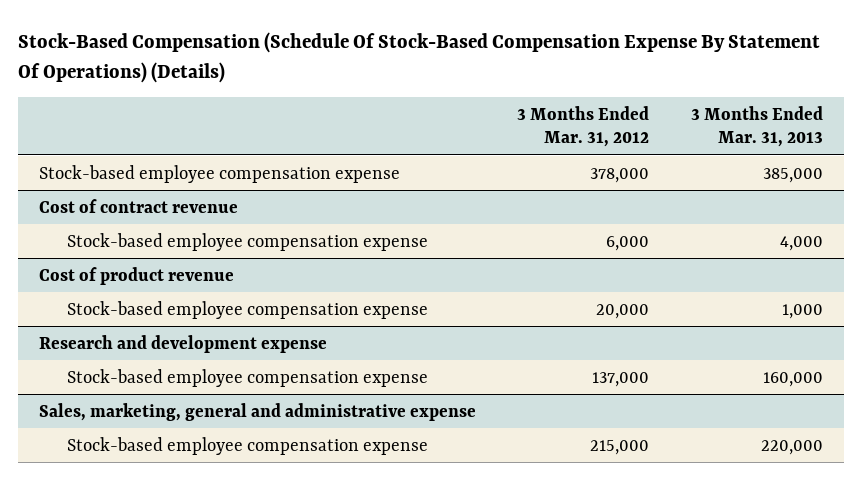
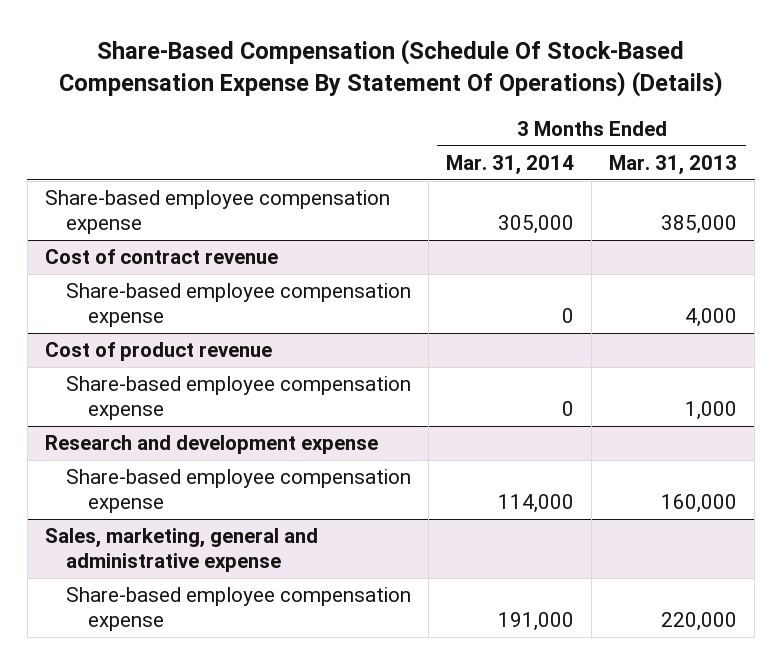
[17,31,820,83] Stock-Based Compensation (Schedule Of Stock-Based Compensation Expense By Statement Of Operations) (Details) -> [58,38,723,97] Share-Based Compensation (Schedule Of Stock-Based Compensation Expense By Statement Of Operations) (Details)
[517,105,650,148] 3 Months Ended Mar. 31, 2012 -> none
none -> [446,154,575,175] Mar. 31, 2014
[38,164,400,183] Stock-based employee compensation expense -> [44,190,390,235] Share-based employee compensation expense
[66,232,428,251] Stock-based employee compensation expense -> [66,283,412,328] Share-based employee compensation expense
[66,300,428,319] Stock-based employee compensation expense -> [66,376,412,421] Share-based employee compensation expense
[66,368,428,387] Stock-based employee compensation expense -> [66,469,412,514] Share-based employee compensation expense
[66,436,428,455] Stock-based employee compensation expense -> [66,587,412,632] Share-based employee compensation expense

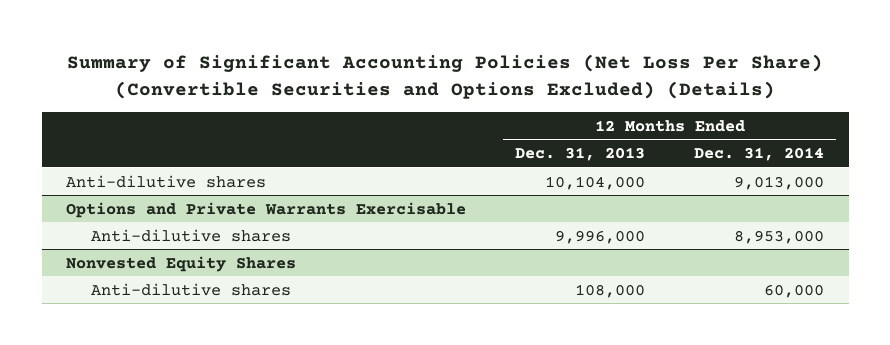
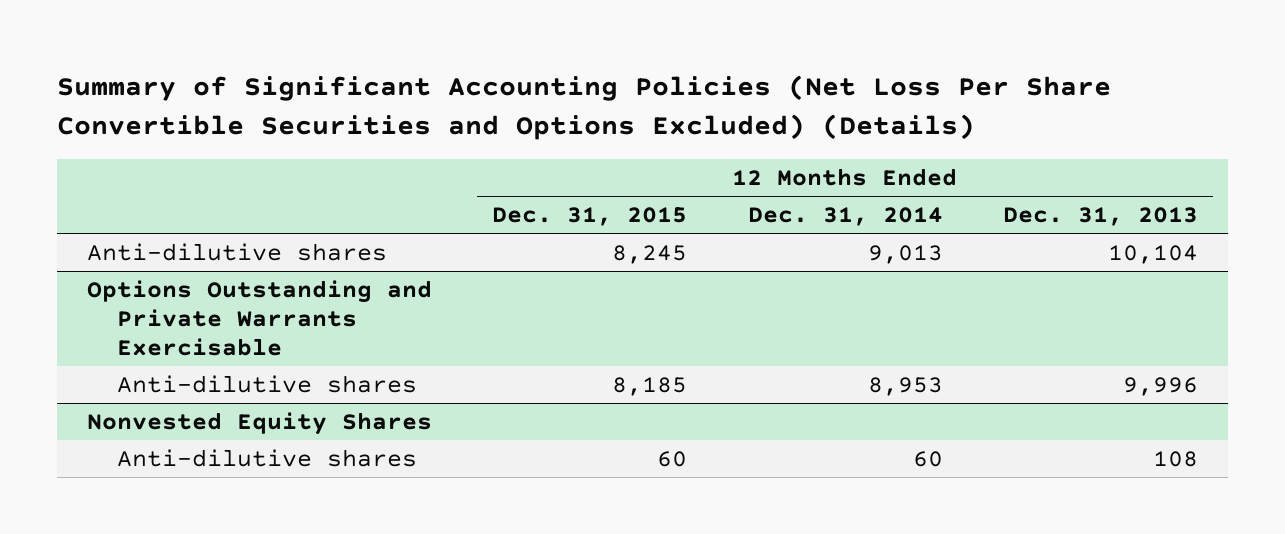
[67,54,824,99] Summary of Significant Accounting Policies (Net Loss Per Share) (Convertible Securities and Options Excluded) (Details) -> [56,75,1111,140] Summary of Significant Accounting Policies (Net Loss Per Share Convertible Securities and Options Excluded) (Details)
none -> [492,206,688,226] Dec. 31, 2015
[545,175,646,190] 10,104,000 -> [1108,244,1199,264] 10,104
[734,175,825,190] 9,013,000 -> [867,244,943,264] 9,013
[66,201,467,218] Options and Private Warrants Exercisable -> [86,279,432,356] Options Outstanding and Private Warrants Exercisable
[555,229,646,244] 9,996,000 -> [1123,376,1199,396] 9,996
[734,229,825,244] 8,953,000 -> [867,376,943,396] 8,953
[575,283,646,298] 108,000 -> [1153,450,1199,467] 108
[764,283,825,298] 60,000 -> [912,450,943,467] 60

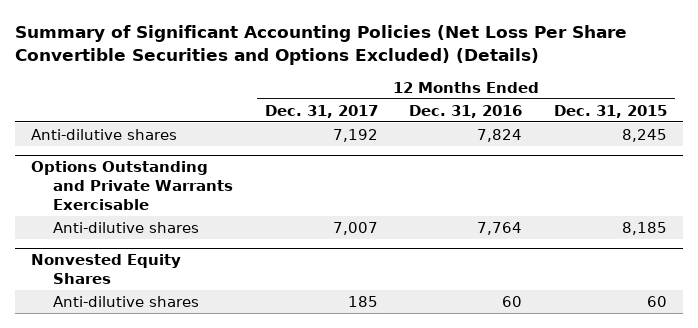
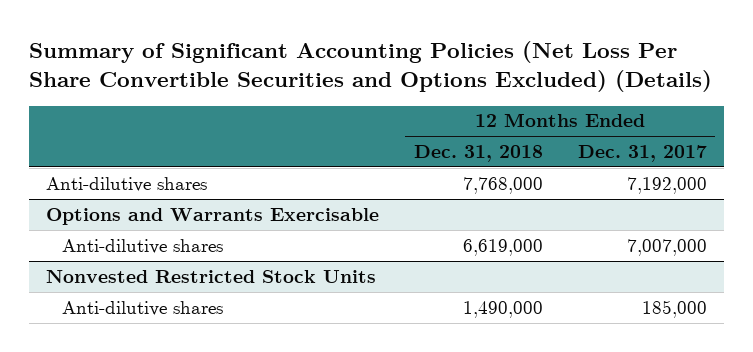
[409,104,523,118] Dec. 31, 2016 -> none
[554,104,668,118] Dec. 31, 2015 -> none
none -> [414,144,544,162] Dec. 31, 2018
[332,128,378,142] 7,192 -> [626,176,707,194] 7,192,000
[31,161,233,210] Options Outstanding and Private Warrants Exercisable -> [46,207,380,225] Options and Warrants Exercisable
[332,221,378,235] 7,007 -> [626,238,707,256] 7,007,000
[31,254,182,285] Nonvested Equity Shares -> [46,269,377,283] Nonvested Restricted Stock Units
[347,295,378,307] 185 -> [641,299,707,318] 185,000

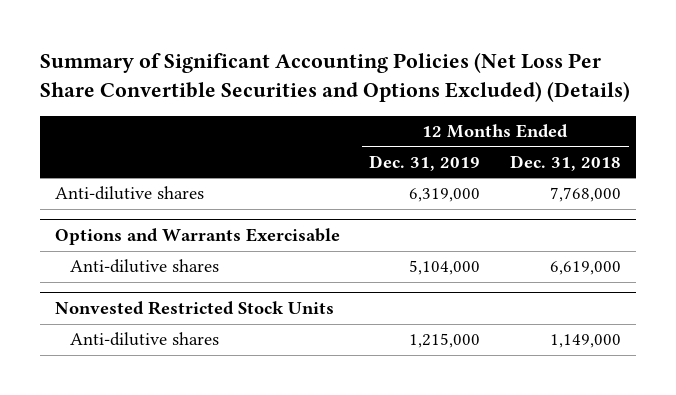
[577,144,707,162] Dec. 31, 2017 -> none
none -> [369,155,481,172] Dec. 31, 2019
[463,300,544,318] 1,490,000 -> [550,334,622,349] 1,149,000

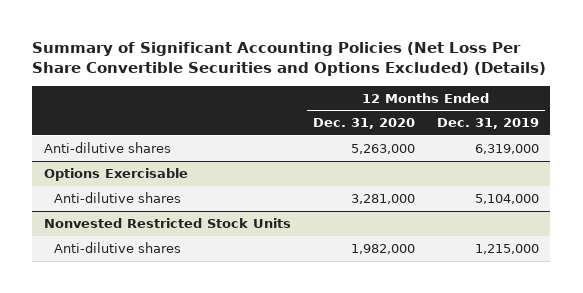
[510,155,622,172] Dec. 31, 2018 -> none
none -> [312,118,415,130] Dec. 31, 2020
[54,228,340,246] Options and Warrants Exercisable -> [43,167,188,181] Options Exercisable

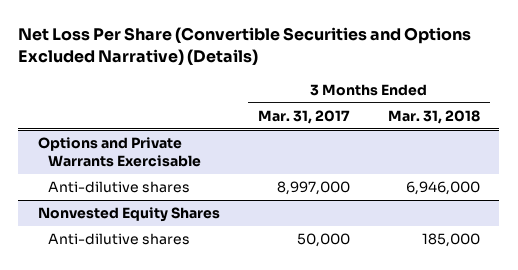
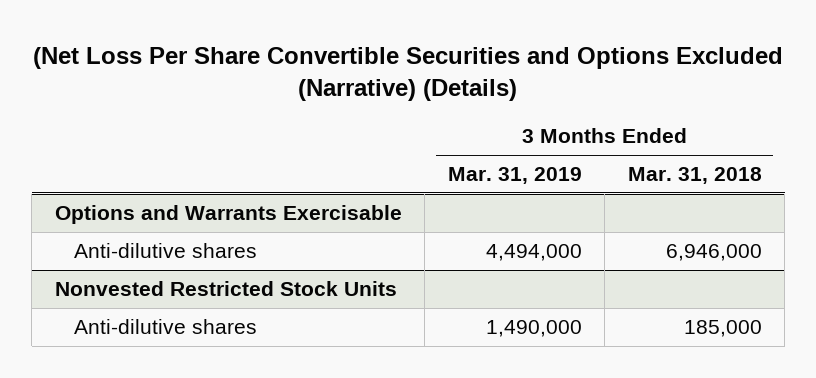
[18,27,472,66] Net Loss Per Share (Convertible Securities and Options Excluded Narrative) (Details) -> [33,47,784,102] (Net Loss Per Share Convertible Securities and Options Excluded (Narrative) (Details)
[257,109,350,124] Mar. 31, 2017 -> none
none -> [447,167,582,185] Mar. 31, 2019
[37,137,201,167] Options and Private Warrants Exercisable -> [54,205,402,225] Options and Warrants Exercisable
[37,207,220,223] Nonvested Equity Shares -> [54,281,397,297] Nonvested Restricted Stock Units

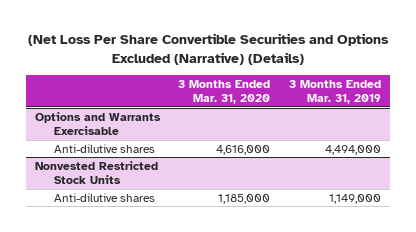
[627,167,762,185] Mar. 31, 2018 -> none
none -> [178,79,271,105] 3 Months Ended Mar. 31, 2020
[485,320,582,338] 1,490,000 -> [328,193,381,204] 1,149,000

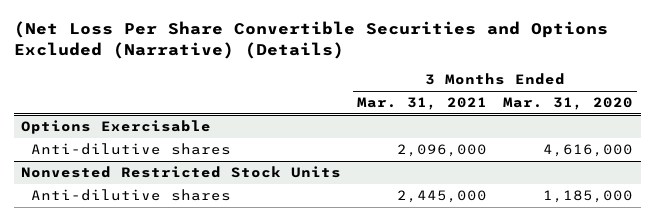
[288,79,381,105] 3 Months Ended Mar. 31, 2019 -> none
none -> [357,97,488,111] Mar. 31, 2021
[34,111,161,135] Options and Warrants Exercisable -> [21,120,212,135] Options Exercisable

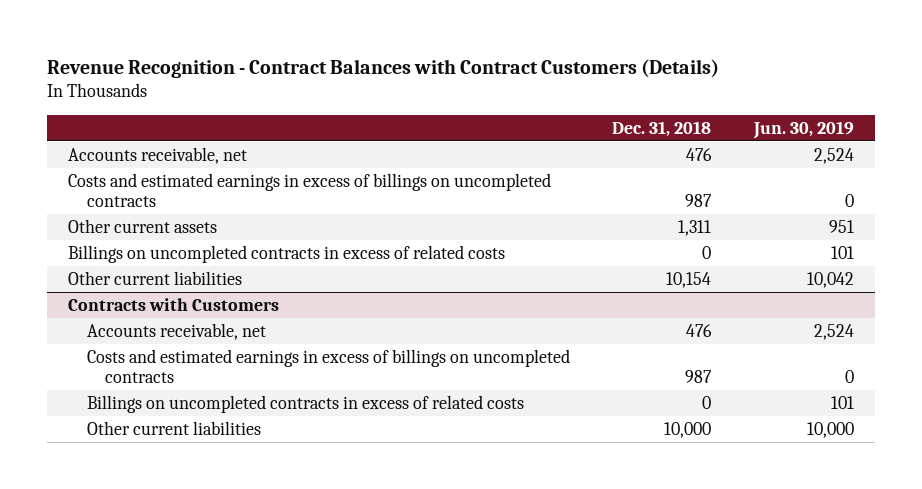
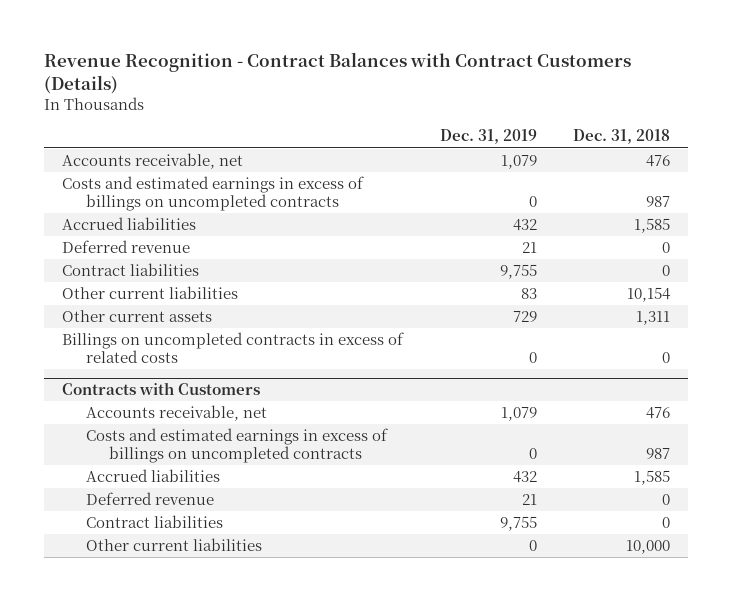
[752,120,854,139] Jun. 30, 2019 -> none
none -> [439,129,537,145] Dec. 31, 2019
none -> [62,217,197,231] Accrued liabilities
none -> [62,240,191,254] Deferred revenue
none -> [62,263,200,277] Contract liabilities
[68,271,243,286] Other current liabilities -> [62,286,239,300] Other current liabilities
none -> [85,469,220,483] Accrued liabilities
none -> [85,492,214,506] Deferred revenue
[86,395,524,414] Billings on uncompleted contracts in excess of related costs -> [85,515,223,529] Contract liabilities

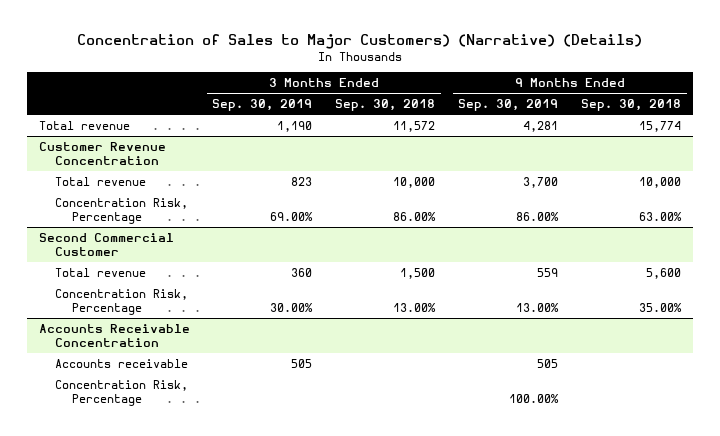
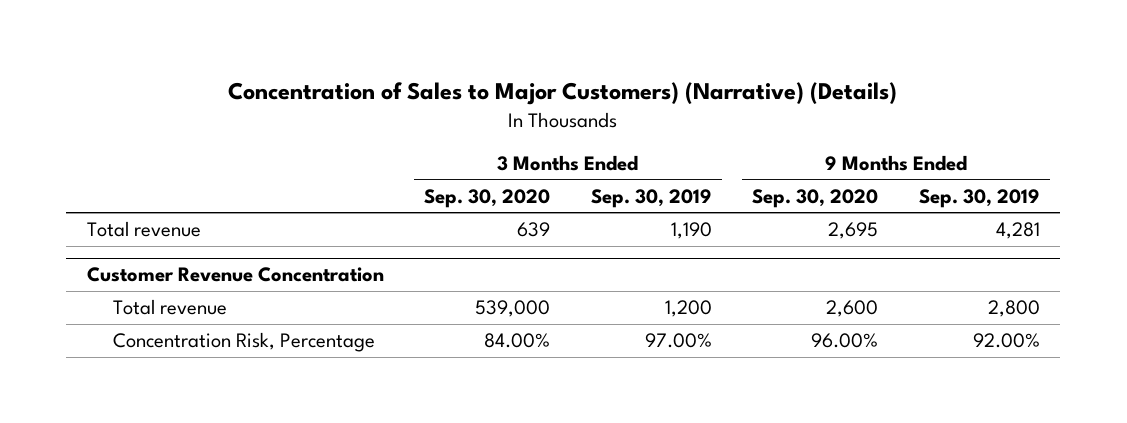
[335,99,436,112] Sep. 30, 2018 -> none
[581,99,682,112] Sep. 30, 2018 -> none
none -> [424,188,551,208] Sep. 30, 2020
none -> [752,188,879,208] Sep. 30, 2020
[38,232,174,257] Second Commercial Customer -> none
[55,267,147,277] Total revenue -> none
[55,288,189,316] Concentration Risk, Percentage -> none
[38,323,190,348] Accounts Receivable Concentration -> none
[55,358,189,368] Accounts receivable -> none
[55,379,189,407] Concentration Risk, Percentage -> none
[291,176,313,186] 823 -> [664,300,712,318] 1,200
[523,176,559,188] 3,700 -> [987,300,1040,318] 2,800
[270,212,314,222] 69.00% -> [644,333,712,349] 97.00%
[516,212,560,222] 86.00% -> [972,333,1040,349] 92.00%

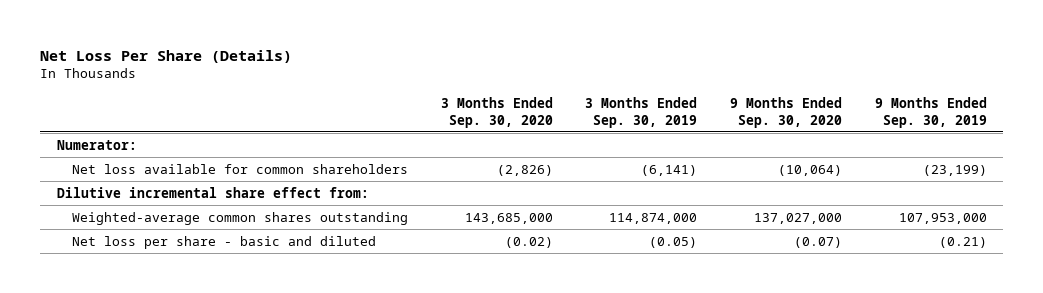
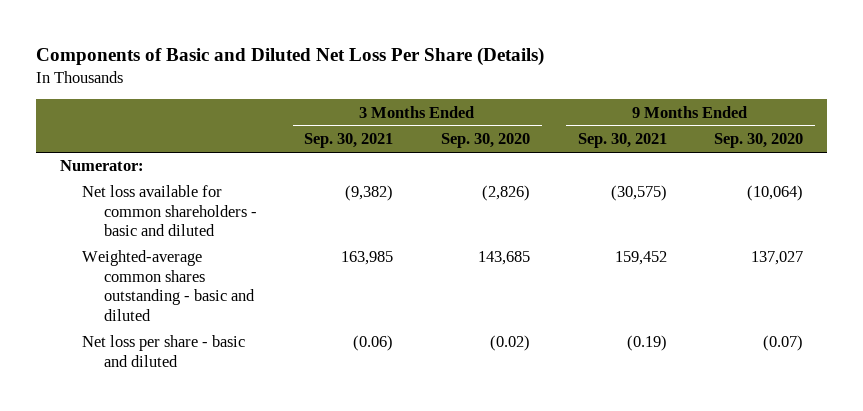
[40,49,293,63] Net Loss Per Share (Details) -> [35,47,544,67] Components of Basic and Diluted Net Loss Per Share (Details)
[585,97,698,128] 3 Months Ended Sep. 30, 2019 -> none
[874,97,987,128] 9 Months Ended Sep. 30, 2019 -> none
none -> [304,133,394,149] Sep. 30, 2021
none -> [577,133,667,149] Sep. 30, 2021
[56,186,369,198] Dilutive incremental share effect from: -> none
[72,163,409,174] Net loss available for common shareholders -> [81,185,257,237] Net loss available for common shareholders - basic and diluted
[72,211,409,225] Weighted-average common shares outstanding -> [81,250,255,321] Weighted-average common shares outstanding - basic and diluted
[464,212,553,224] 143,685,000 -> [477,251,530,266] 143,685
[754,212,843,224] 137,027,000 -> [751,251,804,266] 137,027

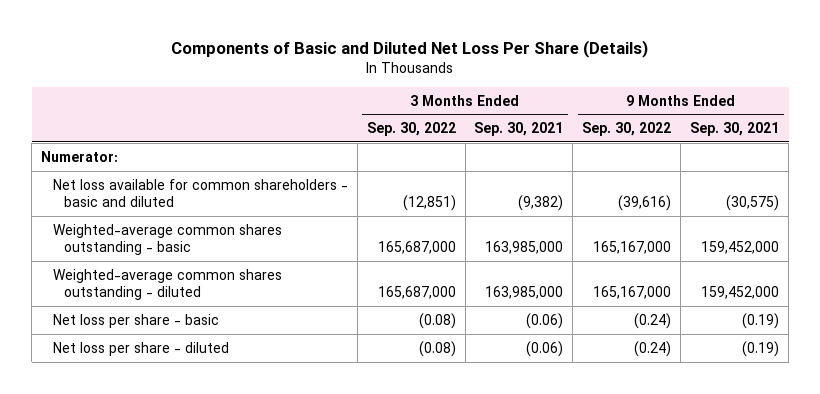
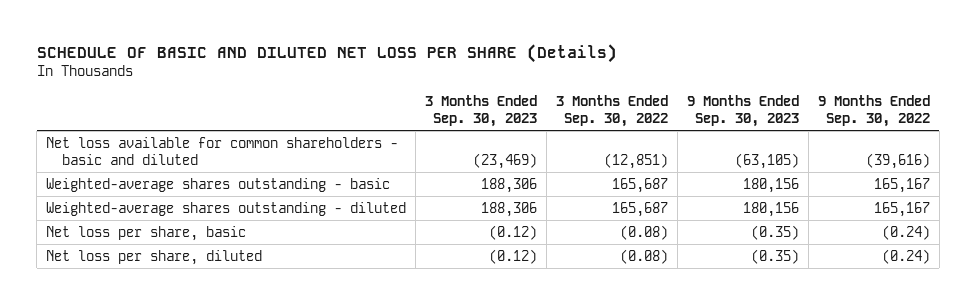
[171,39,649,58] Components of Basic and Diluted Net Loss Per Share (Details) -> [36,43,617,63] SCHEDULE OF BASIC AND DILUTED NET LOSS PER SHARE (Details)
[474,122,564,137] Sep. 30, 2021 -> none
[690,122,780,137] Sep. 30, 2021 -> none
none -> [425,94,538,127] 3 Months Ended Sep. 30, 2023
none -> [686,94,799,127] 9 Months Ended Sep. 30, 2023
[41,150,119,162] Numerator: -> none
[52,223,282,256] Weighted-average common shares outstanding - basic -> [46,177,391,192] Weighted-average shares outstanding - basic
[377,241,456,255] 165,687,000 -> [611,177,668,193] 165,687
[593,241,672,255] 165,167,000 -> [873,177,930,193] 165,167
[52,268,282,301] Weighted-average common shares outstanding - diluted -> [46,201,407,216] Weighted-average shares outstanding - diluted
[377,286,456,300] 165,687,000 -> [611,201,668,217] 165,687
[593,286,672,300] 165,167,000 -> [873,201,930,217] 165,167
[52,313,219,328] Net loss per share - basic -> [46,225,247,241] Net loss per share, basic
[52,341,229,356] Net loss per share - diluted -> [46,249,263,265] Net loss per share, diluted

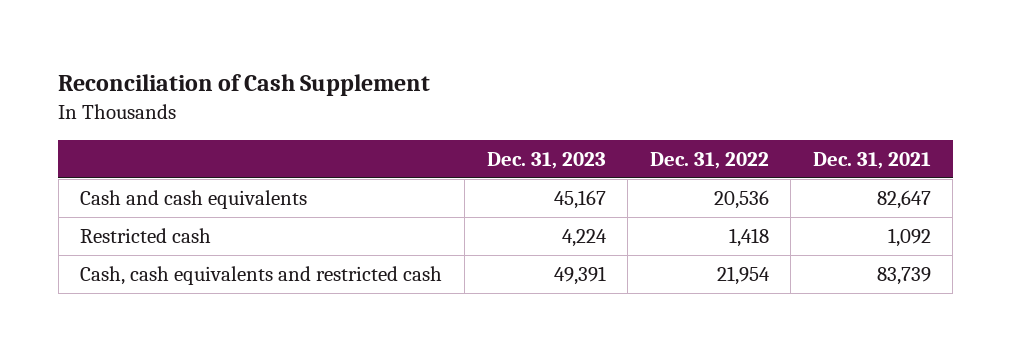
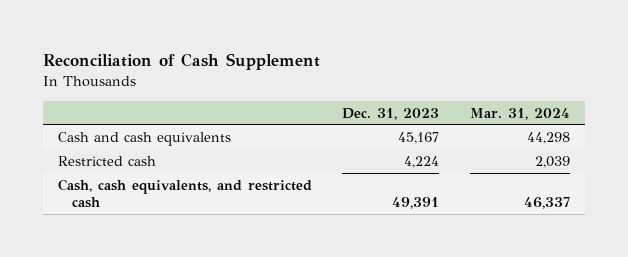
[649,152,769,170] Dec. 31, 2022 -> none
[812,152,931,170] Dec. 31, 2021 -> none
none -> [469,107,570,120] Mar. 31, 2024
[80,266,443,286] Cash, cash equivalents and restricted cash -> [58,178,313,208] Cash, cash equivalents, and restricted cash

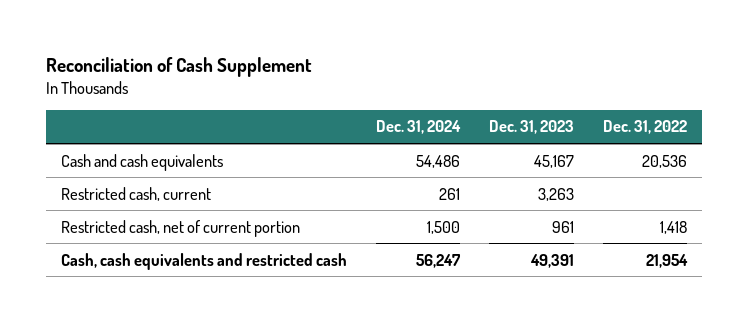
[469,107,570,120] Mar. 31, 2024 -> none
none -> [375,120,461,135] Dec. 31, 2024
none -> [603,120,688,135] Dec. 31, 2022
none -> [60,186,211,201] Restricted cash, current
[58,155,157,166] Restricted cash -> [60,219,300,237] Restricted cash, net of current portion
[404,155,440,168] 4,224 -> [552,220,575,233] 961
[58,178,313,208] Cash, cash equivalents, and restricted cash -> [60,252,347,270] Cash, cash equivalents and restricted cash

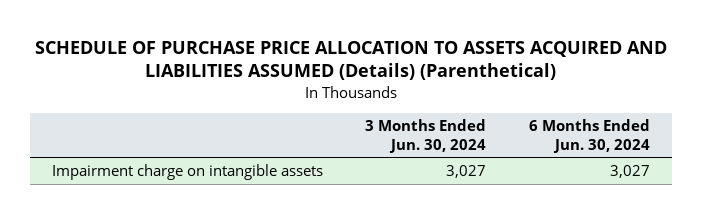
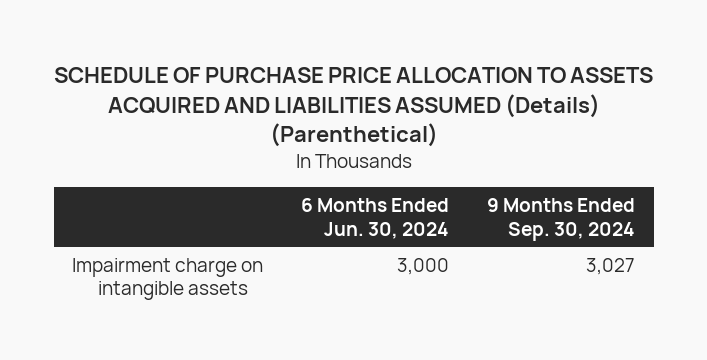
[365,119,487,153] 3 Months Ended Jun. 30, 2024 -> none
none -> [486,198,635,241] 9 Months Ended Sep. 30, 2024
[610,165,651,179] 3,027 -> [397,257,450,275] 3,000

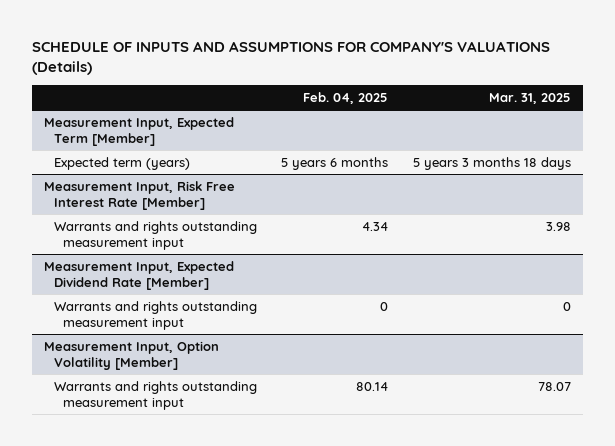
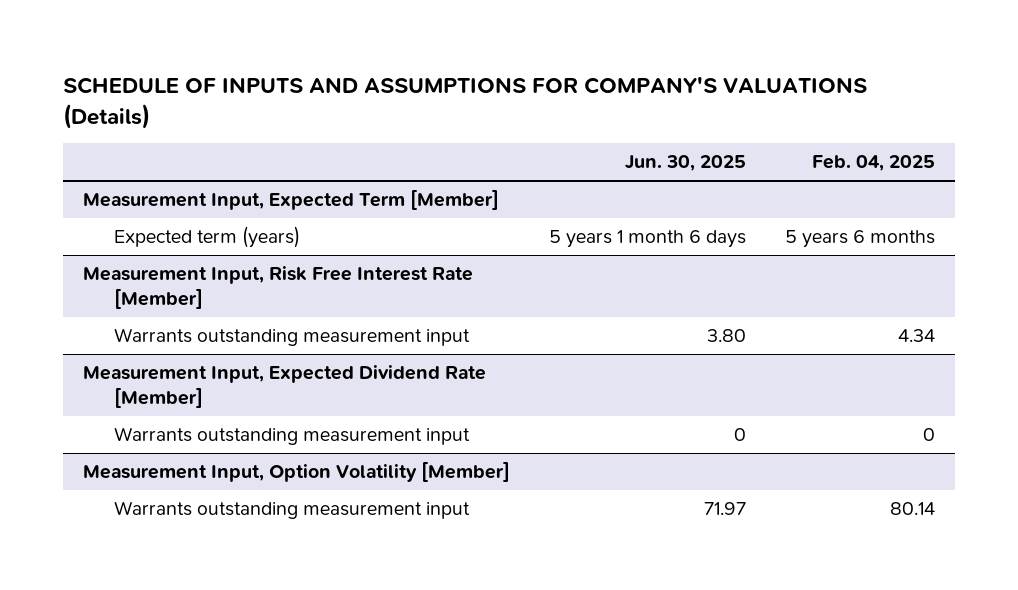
[488,92,571,104] Mar. 31, 2025 -> none
none -> [624,155,746,172] Jun. 30, 2025
[53,220,257,250] Warrants and rights outstanding measurement input -> [113,328,470,347] Warrants outstanding measurement input
[53,300,257,330] Warrants and rights outstanding measurement input -> [113,427,470,446] Warrants outstanding measurement input
[53,380,257,410] Warrants and rights outstanding measurement input -> [113,501,470,520] Warrants outstanding measurement input

